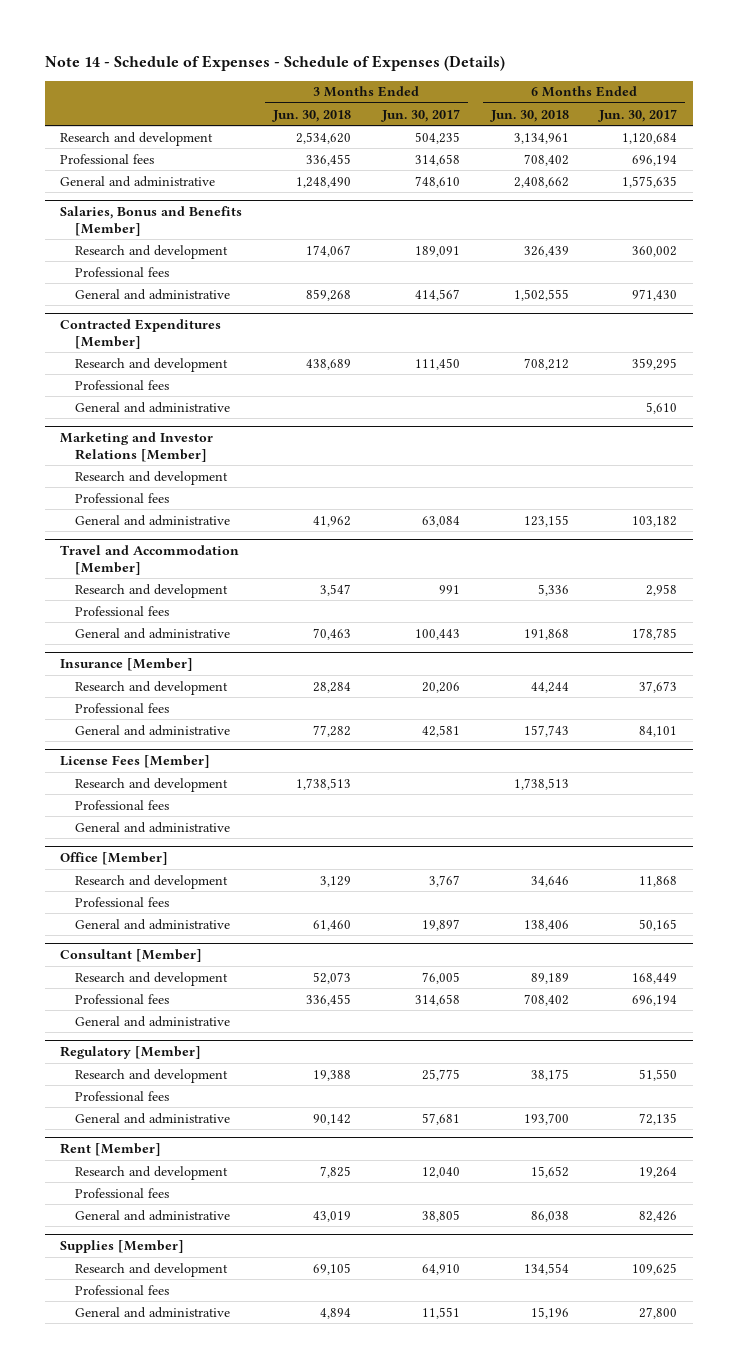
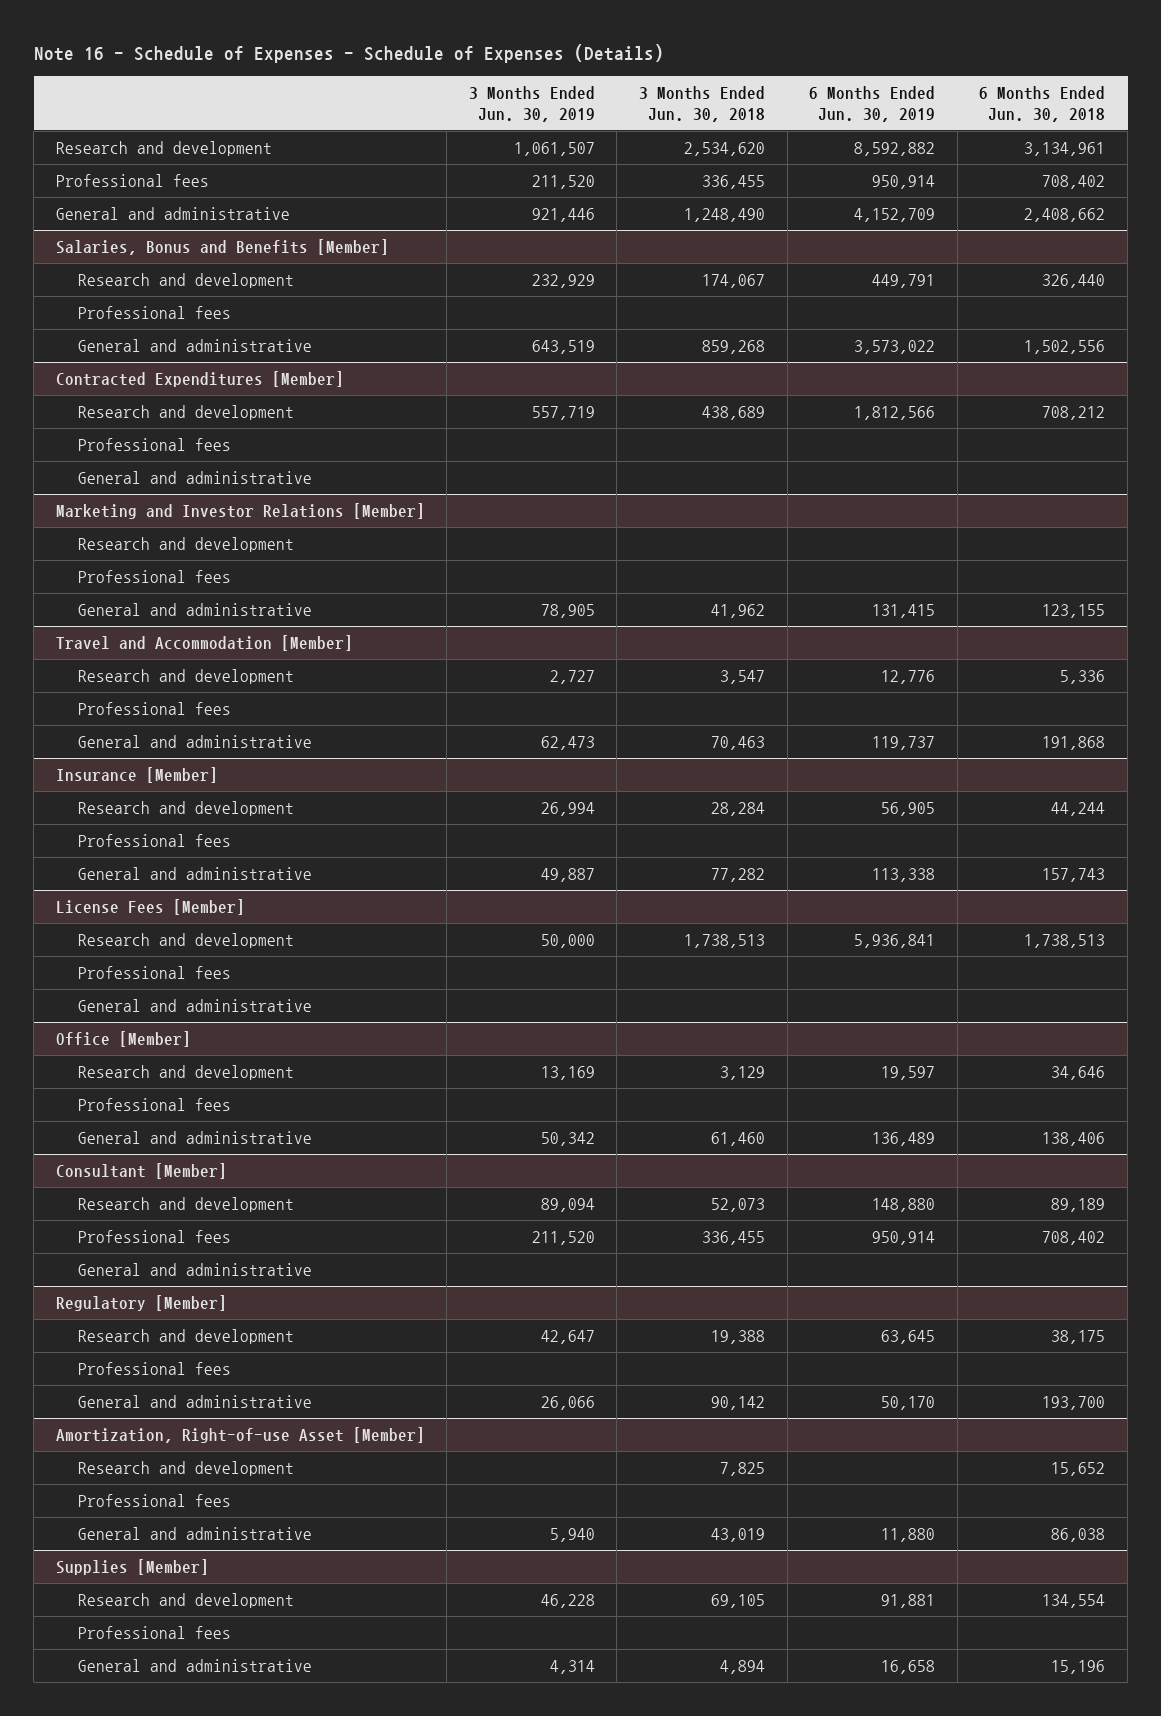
[44,54,505,71] Note 14 - Schedule of Expenses - Schedule of Expenses (Details) -> [33,44,664,64] Note 16 - Schedule of Expenses - Schedule of Expenses (Details)
[380,108,460,122] Jun. 30, 2017 -> none
[598,108,678,122] Jun. 30, 2017 -> none
none -> [468,86,595,122] 3 Months Ended Jun. 30, 2019
none -> [809,86,936,122] 6 Months Ended Jun. 30, 2019
[523,245,569,257] 326,439 -> [1042,273,1106,288] 326,440
[513,288,569,301] 1,502,555 -> [1024,339,1106,354] 1,502,556
[60,1143,162,1157] Rent [Member] -> none
none -> [55,1426,425,1443] Amortization, Right-of-use Asset [Member]

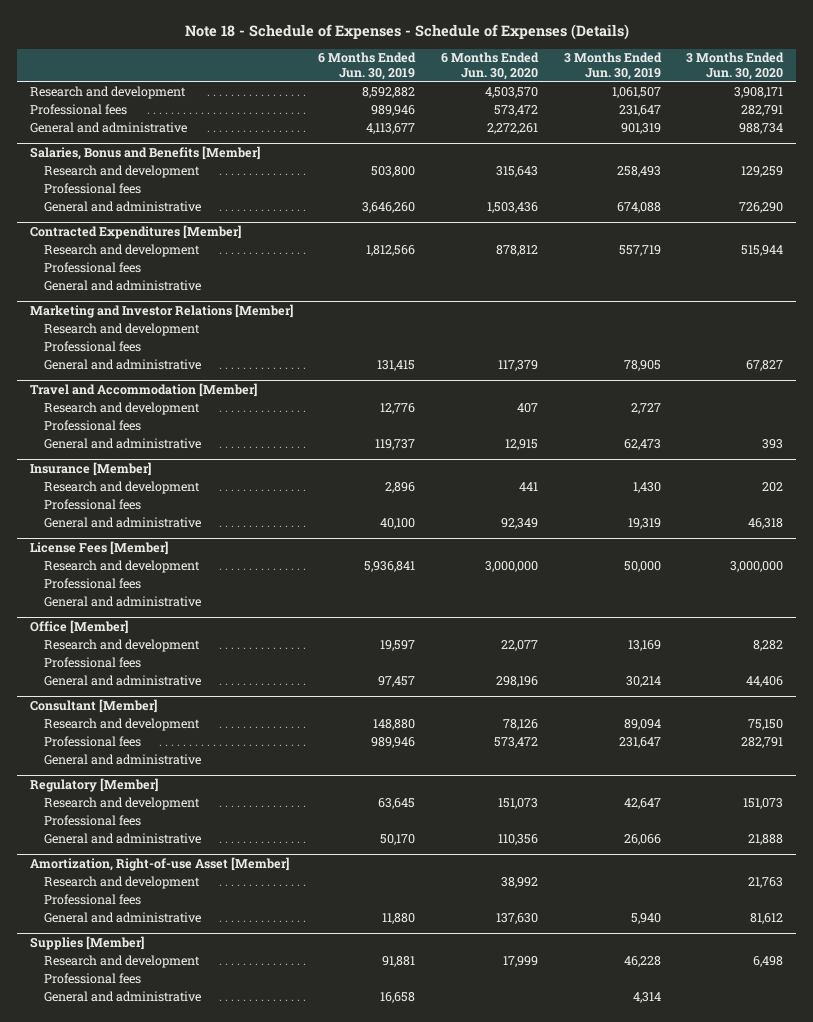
[33,44,664,64] Note 16 - Schedule of Expenses - Schedule of Expenses (Details) -> [184,24,629,41] Note 18 - Schedule of Expenses - Schedule of Expenses (Details)
[639,86,766,122] 3 Months Ended Jun. 30, 2018 -> none
[979,86,1106,122] 6 Months Ended Jun. 30, 2018 -> none
none -> [441,52,540,80] 6 Months Ended Jun. 30, 2020
none -> [686,52,785,80] 3 Months Ended Jun. 30, 2020
[531,174,595,189] 211,520 -> [618,104,661,116] 231,647
[872,174,936,189] 950,914 -> [371,104,416,116] 989,946
[531,207,595,222] 921,446 -> [620,122,661,134] 901,319
[854,207,936,222] 4,152,709 -> [366,122,416,134] 4,113,677
[531,273,595,288] 232,929 -> [616,165,661,177] 258,493
[872,273,936,288] 449,791 -> [371,165,416,177] 503,800
[531,339,595,354] 643,519 -> [616,201,661,213] 674,088
[854,339,936,354] 3,573,022 -> [362,201,416,213] 3,646,260
[540,801,595,816] 26,994 -> [632,481,661,493] 1,430
[881,801,936,816] 56,905 -> [385,481,416,493] 2,896
[540,867,595,882] 49,887 -> [627,517,661,529] 19,319
[872,867,936,882] 113,338 -> [380,517,416,529] 40,100
[540,1131,595,1146] 50,342 -> [625,675,661,687] 30,214
[872,1131,936,1146] 136,489 -> [378,675,416,687] 97,457
[531,1230,595,1245] 211,520 -> [618,736,661,748] 231,647
[872,1230,936,1245] 950,914 -> [371,736,416,748] 989,946

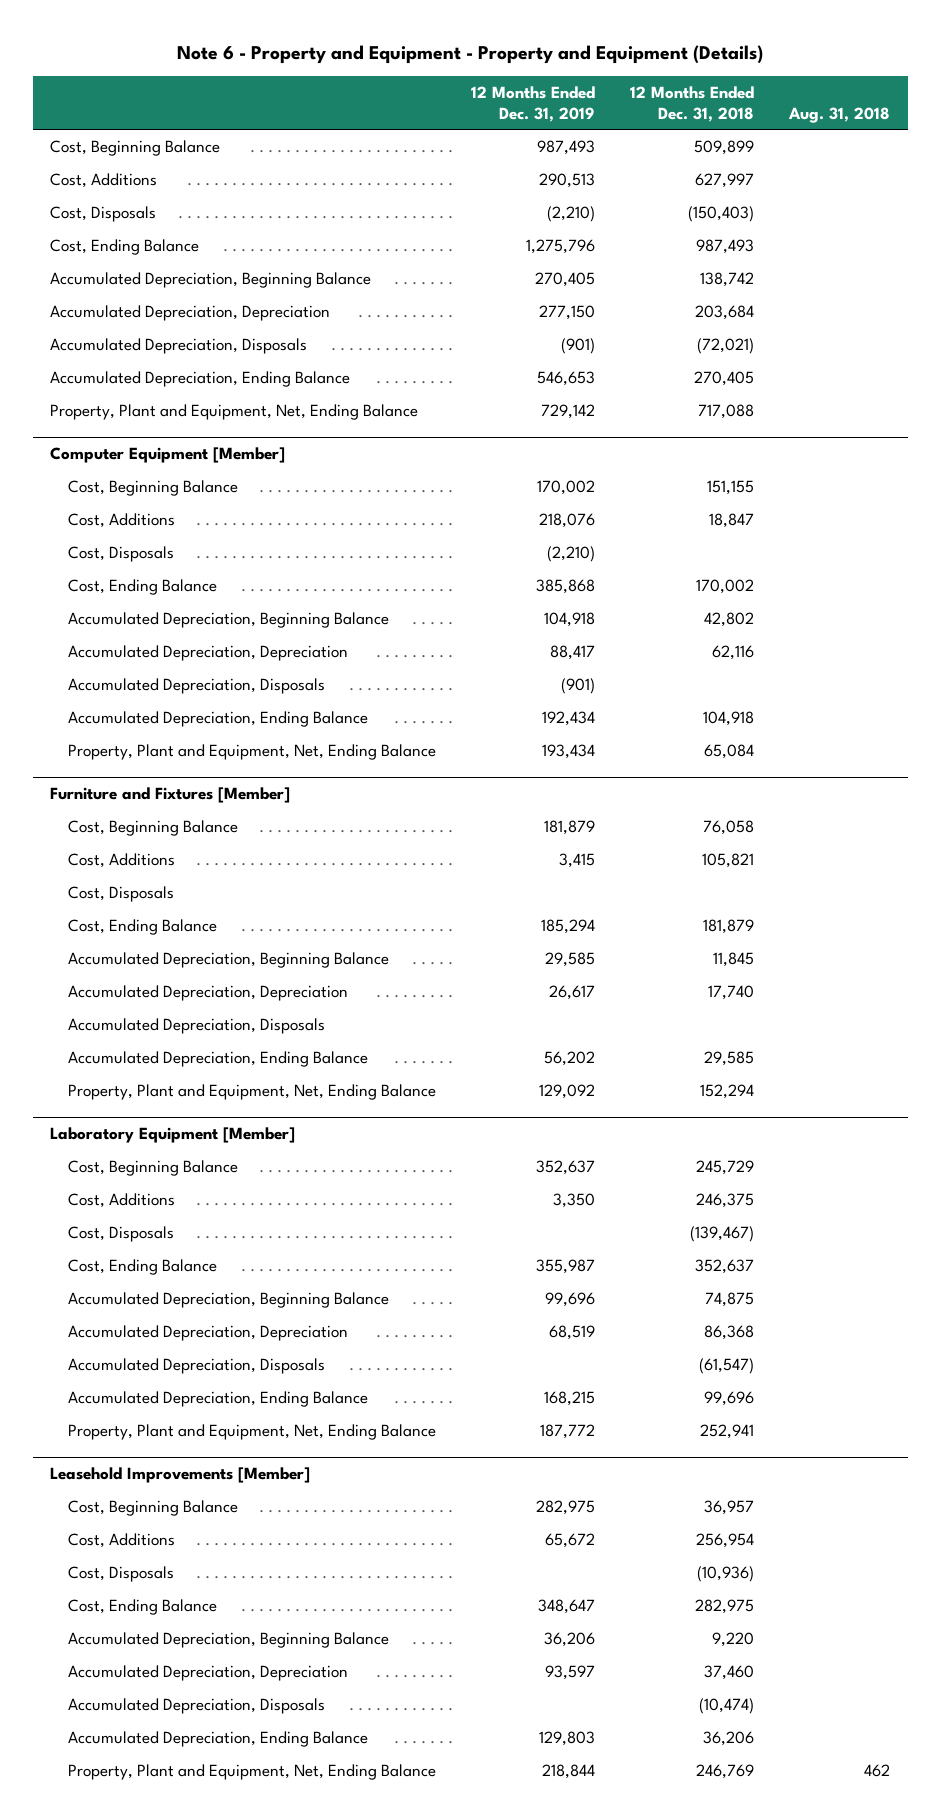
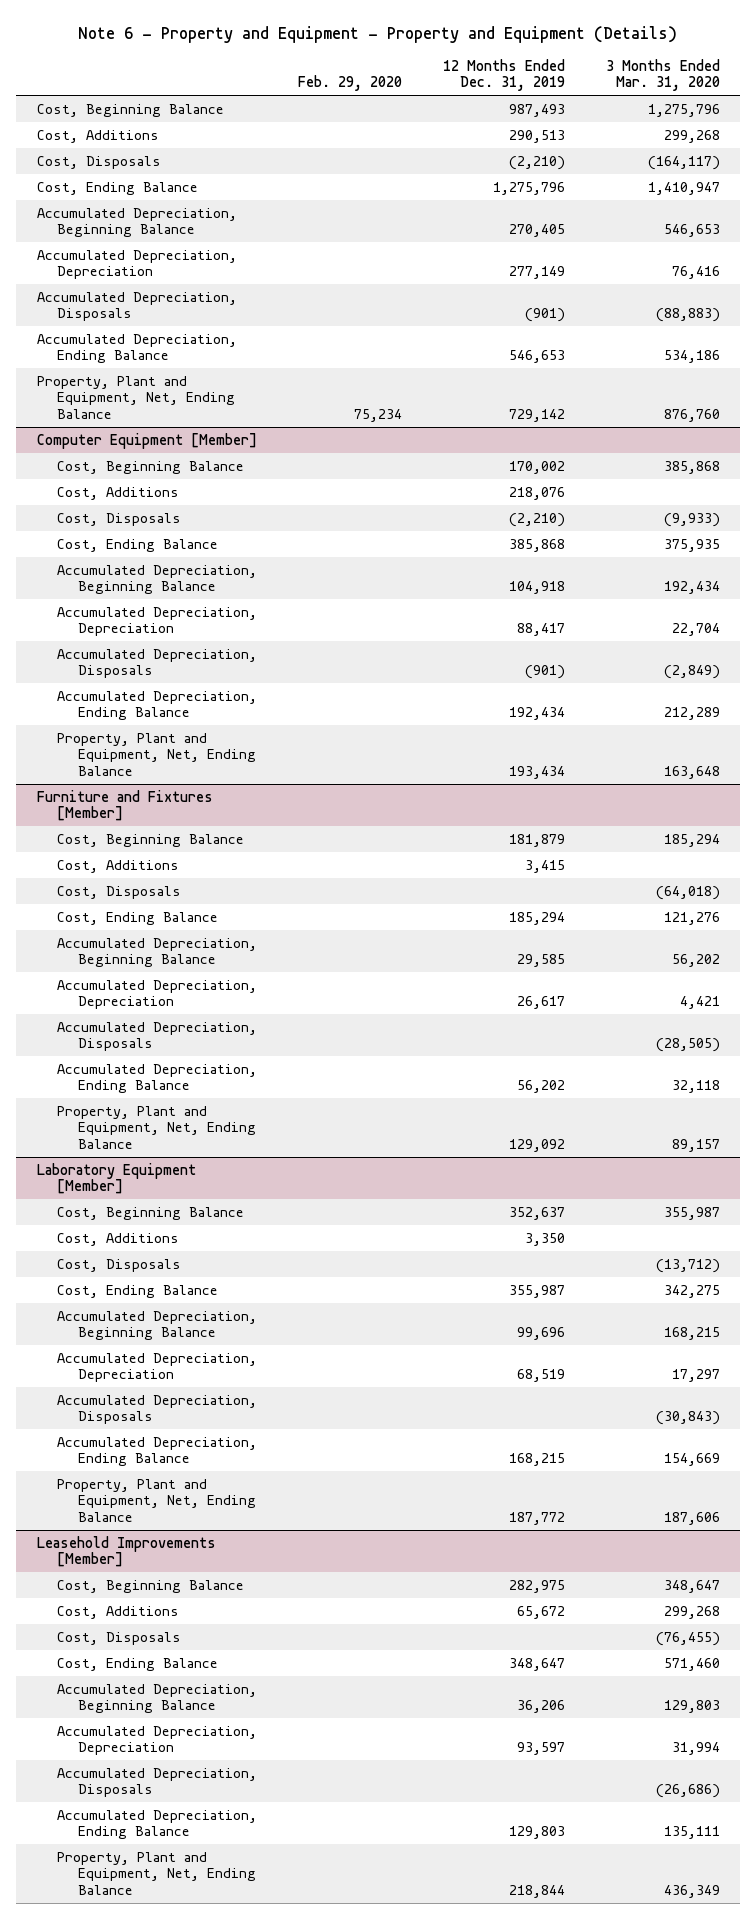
[629,85,754,122] 12 Months Ended Dec. 31, 2018 -> none
[788,106,891,123] Aug. 31, 2018 -> none
none -> [298,75,403,92] Feb. 29, 2020
none -> [605,58,720,92] 3 Months Ended Mar. 31, 2020
[538,304,595,320] 277,150 -> [508,266,565,280] 277,149

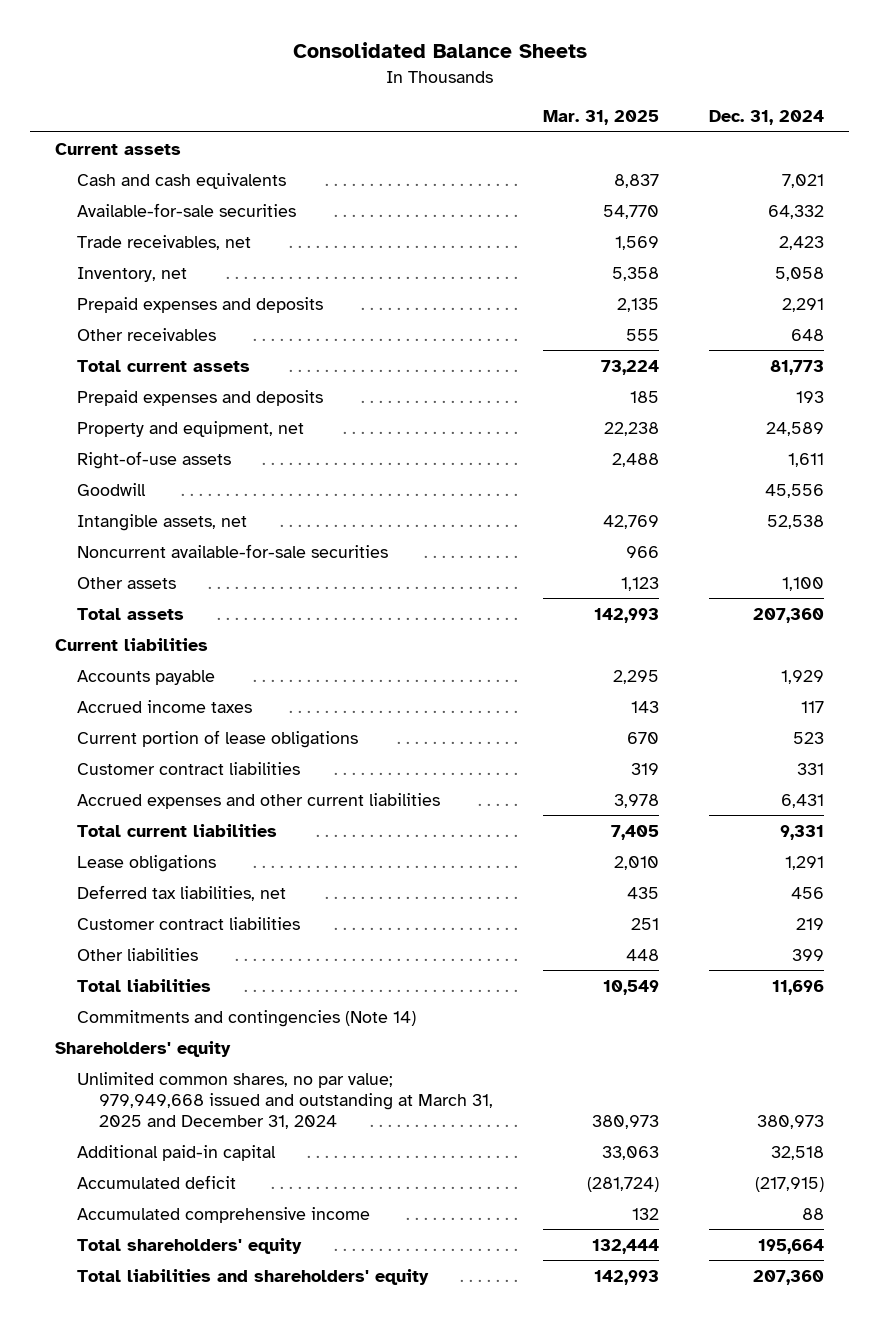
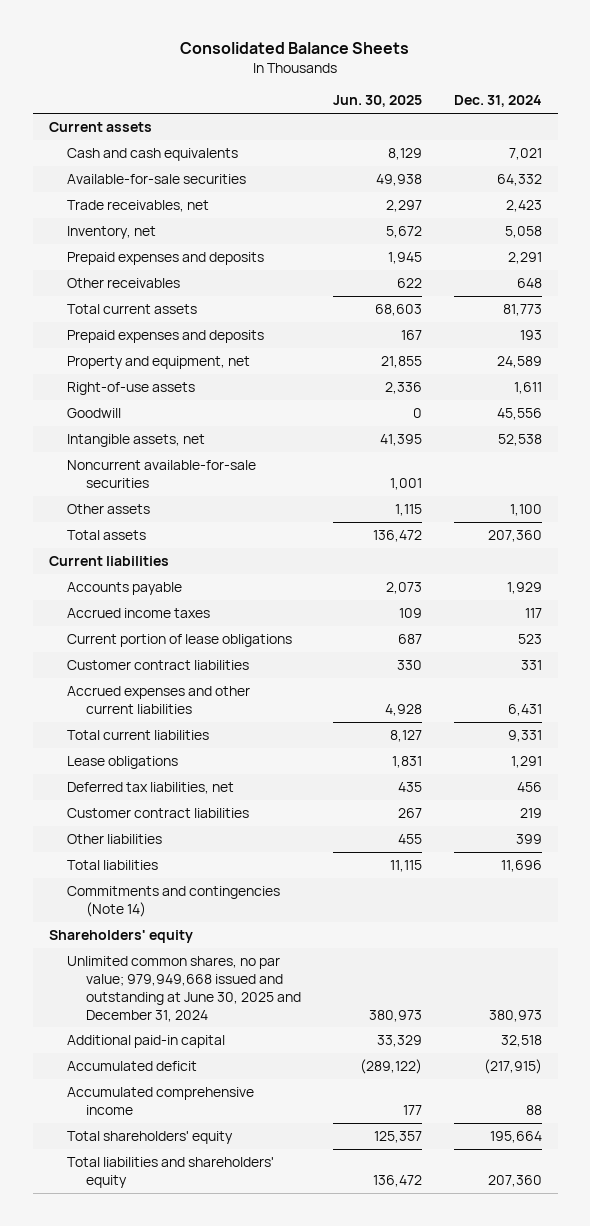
[542,110,659,126] Mar. 31, 2025 -> none
none -> [333,95,423,108] Jun. 30, 2025
[76,1071,493,1129] Unlimited common shares, no par value; 979,949,668 issued and outstanding at March 31, 2025 and December 31, 2024 -> [67,956,302,1022] Unlimited common shares, no par value; 979,949,668 issued and outstanding at June 30, 2025 and December 31, 2024

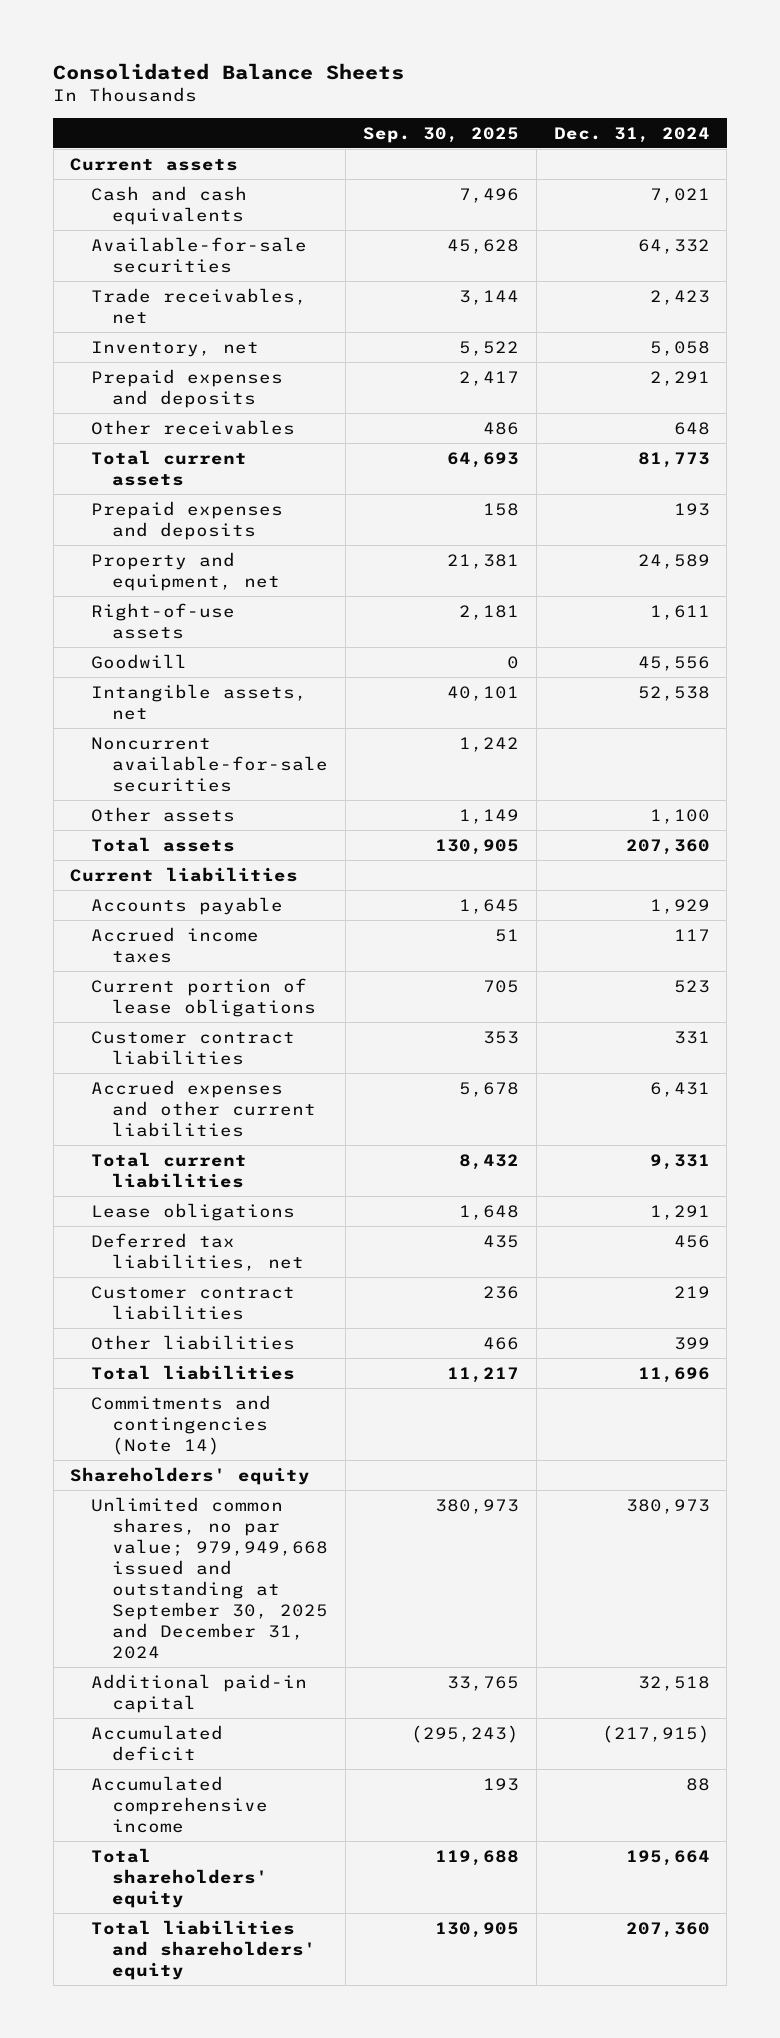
[333,95,423,108] Jun. 30, 2025 -> none
none -> [362,126,519,143] Sep. 30, 2025
[67,956,302,1022] Unlimited common shares, no par value; 979,949,668 issued and outstanding at June 30, 2025 and December 31, 2024 -> [91,1496,329,1660] Unlimited common shares, no par value; 979,949,668 issued and outstanding at September 30, 2025 and December 31, 2024

